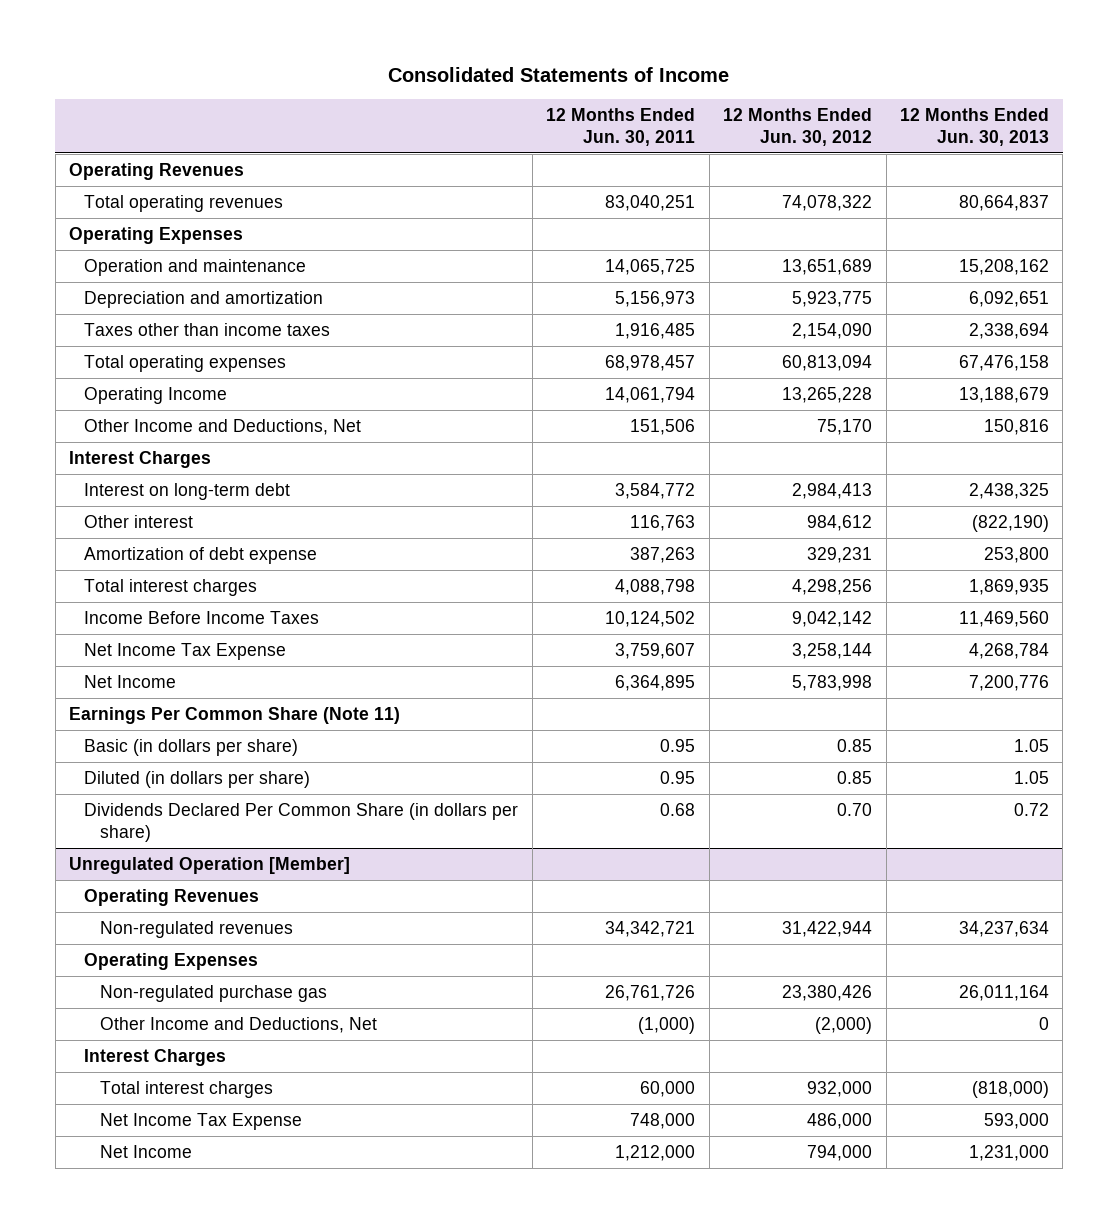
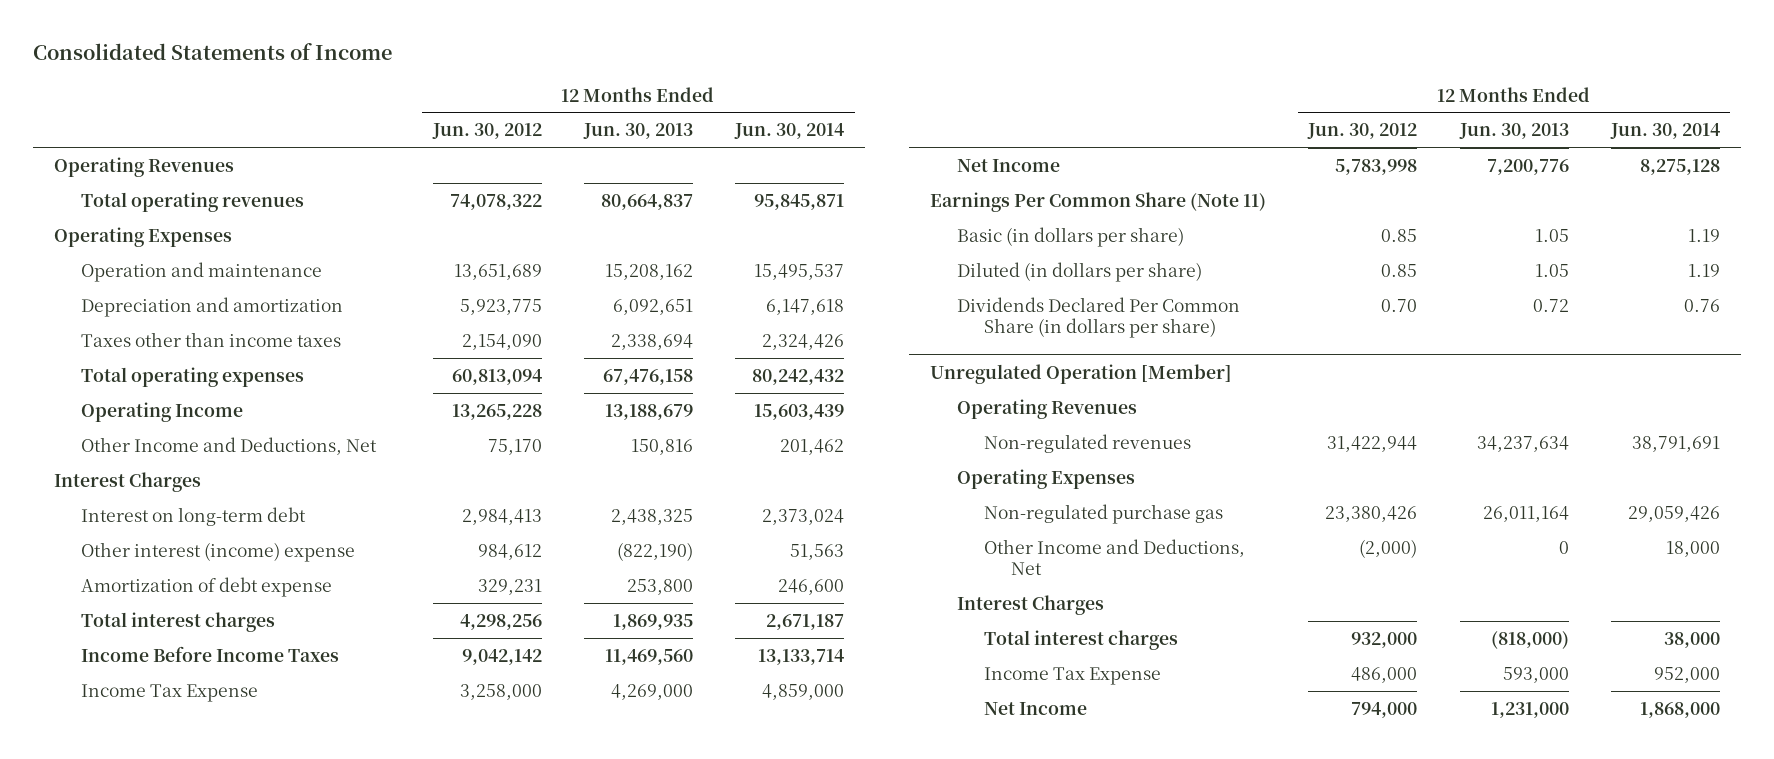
[546,108,696,146] 12 Months Ended Jun. 30, 2011 -> none
none -> [734,123,845,140] Jun. 30, 2014
[84,515,194,529] Other interest -> [81,541,356,562] Other interest (income) expense
[84,643,287,661] Net Income Tax Expense -> [81,683,259,702] Income Tax Expense
[792,643,873,660] 3,258,144 -> [459,683,542,700] 3,258,000
[968,643,1049,660] 4,268,784 -> [610,683,693,700] 4,269,000
[99,1113,302,1131] Net Income Tax Expense -> [983,666,1161,685] Income Tax Expense

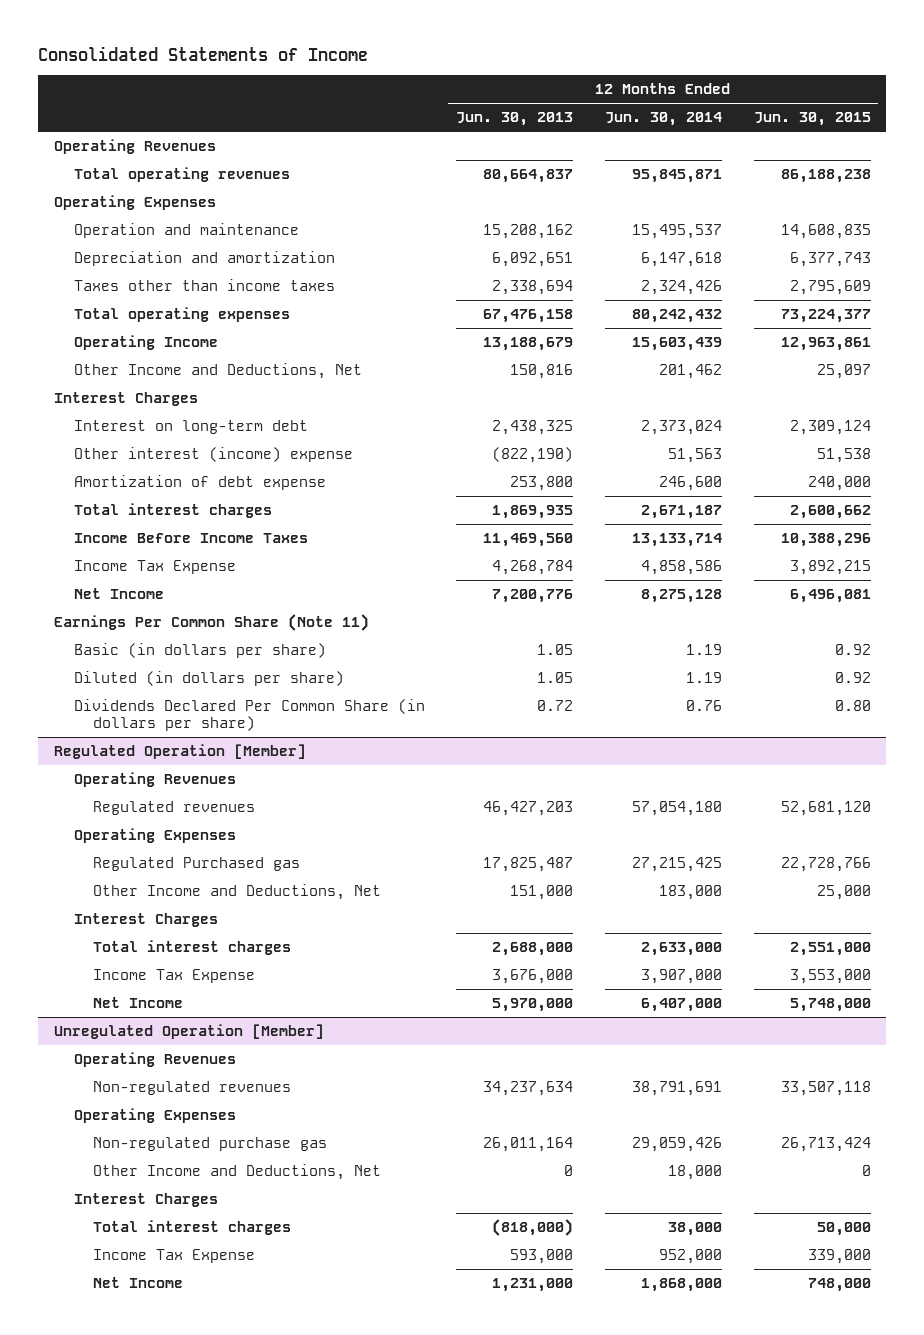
[431,123,542,140] Jun. 30, 2012 -> none
none -> [753,112,871,127] Jun. 30, 2015
[610,683,693,700] 4,269,000 -> [492,560,574,576] 4,268,784
[762,683,845,700] 4,859,000 -> [640,560,722,576] 4,858,586
none -> [53,744,306,760] Regulated Operation [Member]
none -> [73,772,236,788] Operating Revenues
none -> [93,801,256,816] Regulated revenues
none -> [73,828,236,844] Operating Expenses
none -> [93,857,301,872] Regulated Purchased gas
none -> [93,884,382,901] Other Income and Deductions, Net
none -> [73,913,218,928] Interest Charges
none -> [93,940,292,956] Total interest charges
none -> [93,969,256,984] Income Tax Expense
none -> [93,997,184,1009] Net Income

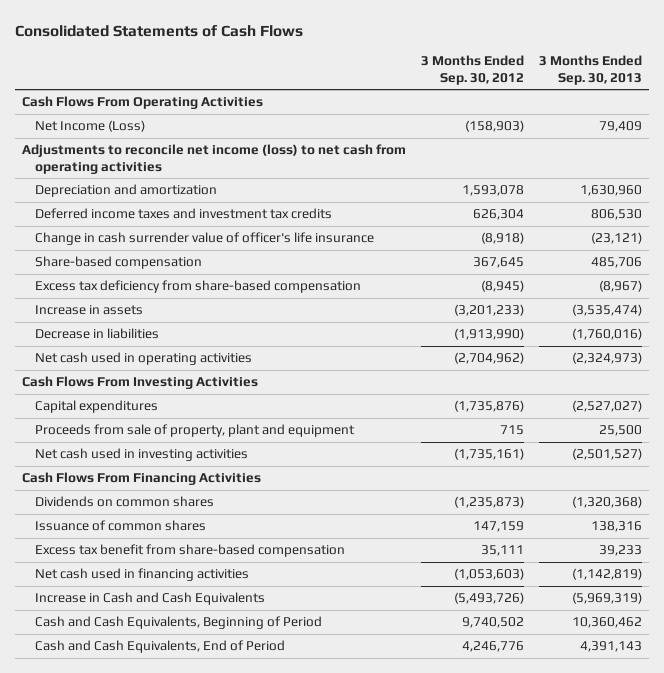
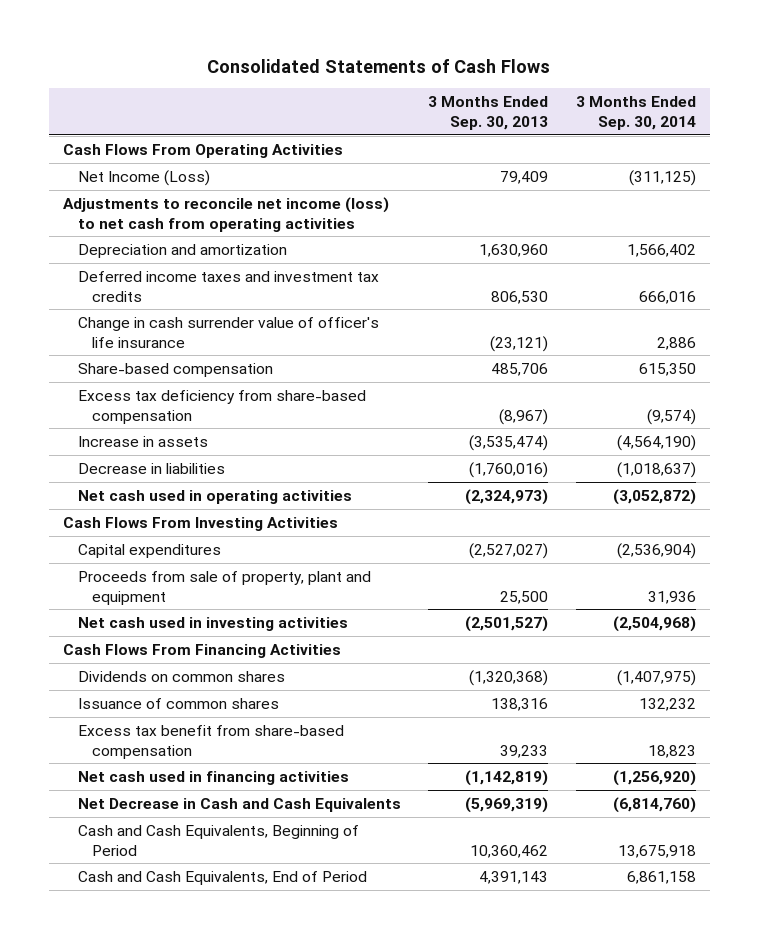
[421,55,525,85] 3 Months Ended Sep. 30, 2012 -> none
none -> [576,96,697,131] 3 Months Ended Sep. 30, 2014
[34,592,265,606] Increase in Cash and Cash Equivalents -> [77,797,401,812] Net Decrease in Cash and Cash Equivalents

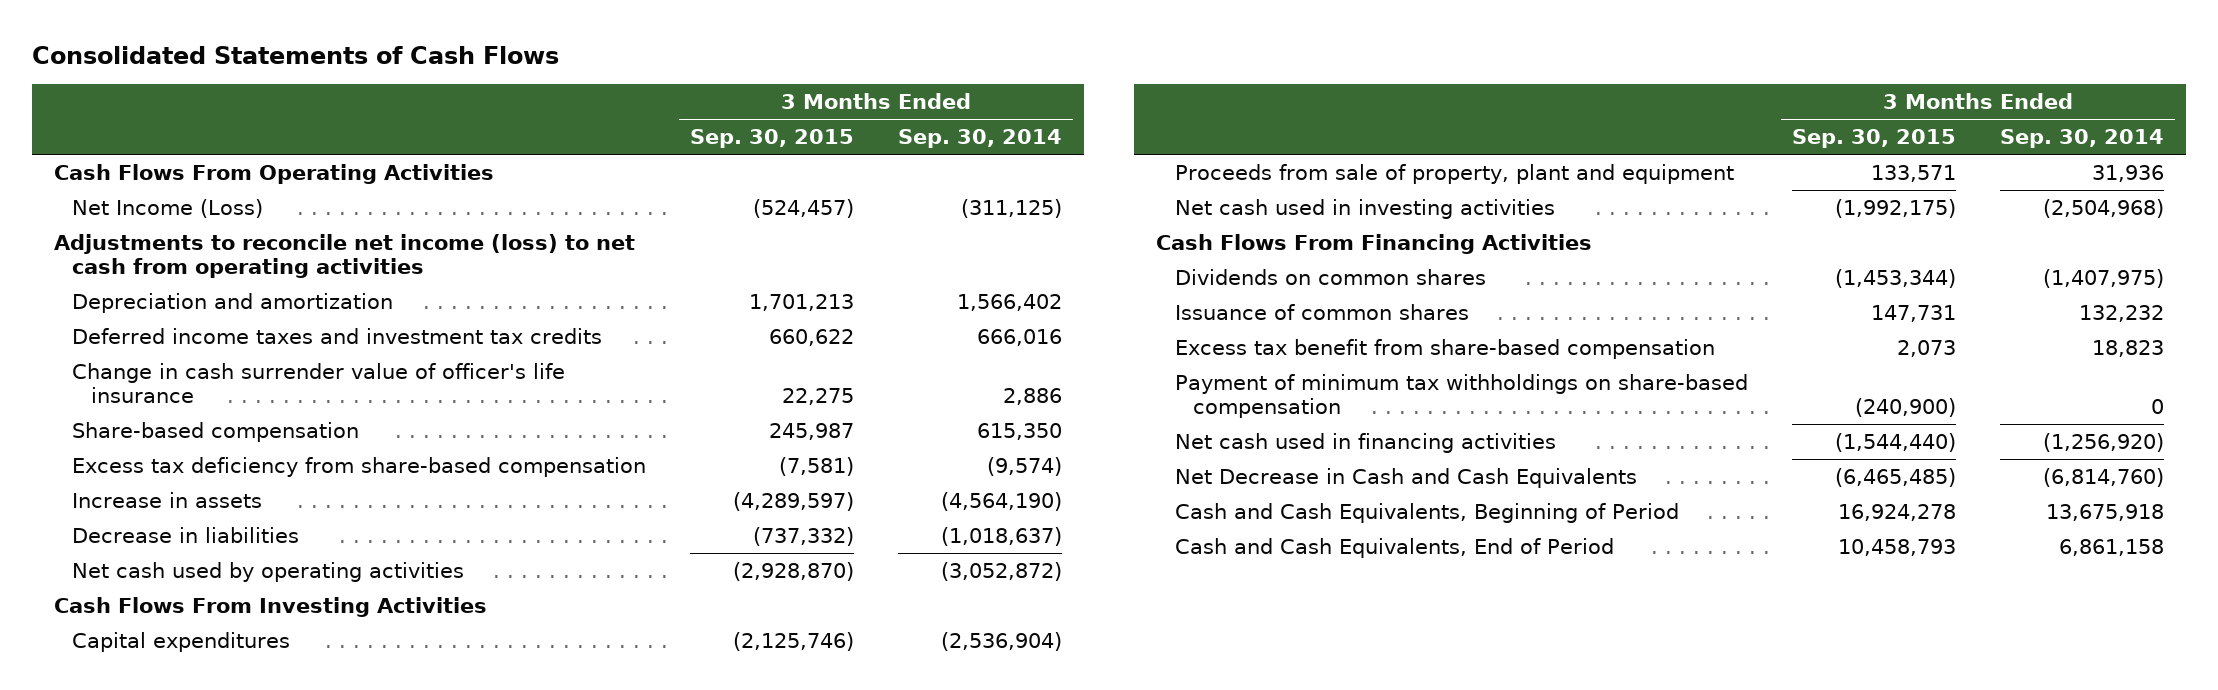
[428,96,549,131] 3 Months Ended Sep. 30, 2013 -> none
none -> [690,129,855,149] Sep. 30, 2015
[77,489,352,504] Net cash used in operating activities -> [72,561,465,582] Net cash used by operating activities
none -> [1174,373,1748,418] Payment of minimum tax withholdings on share-based compensation

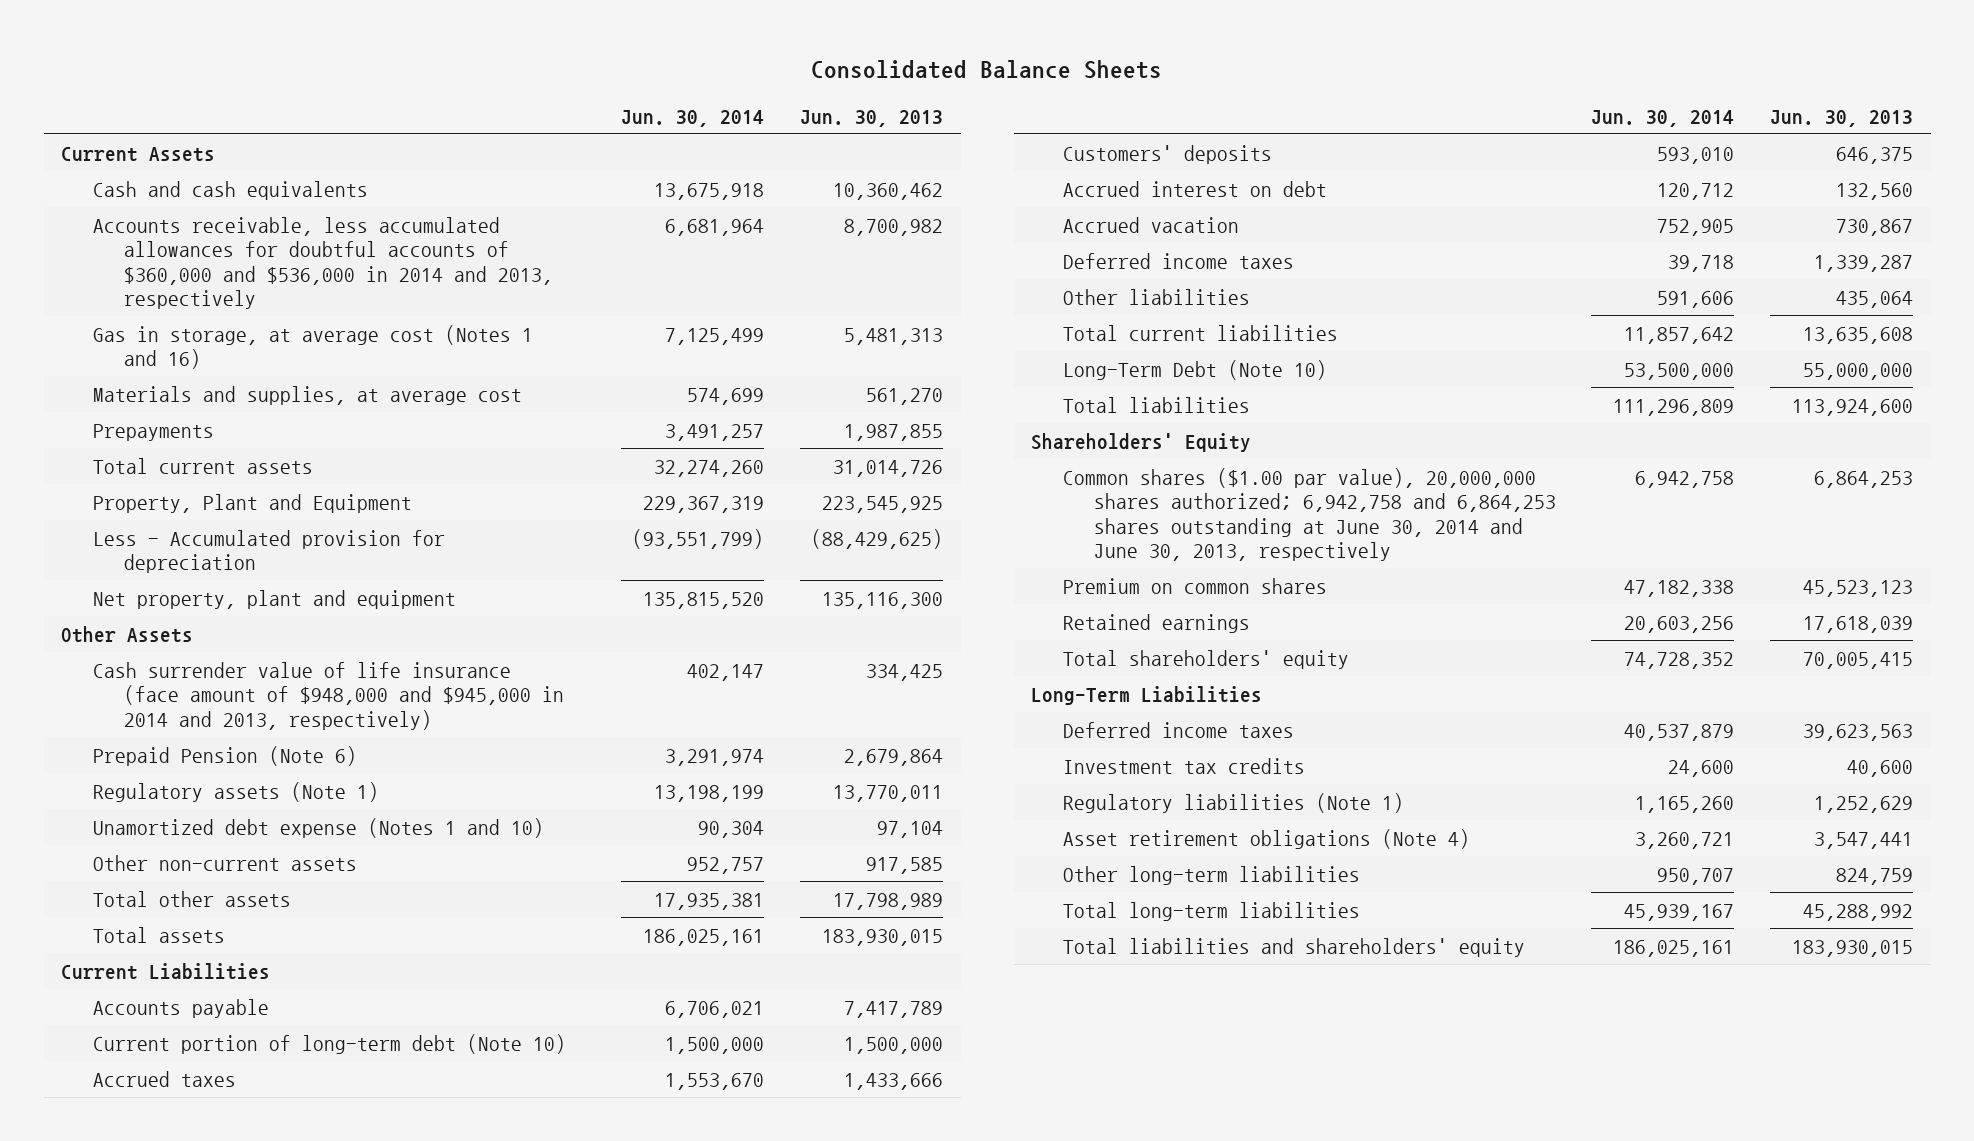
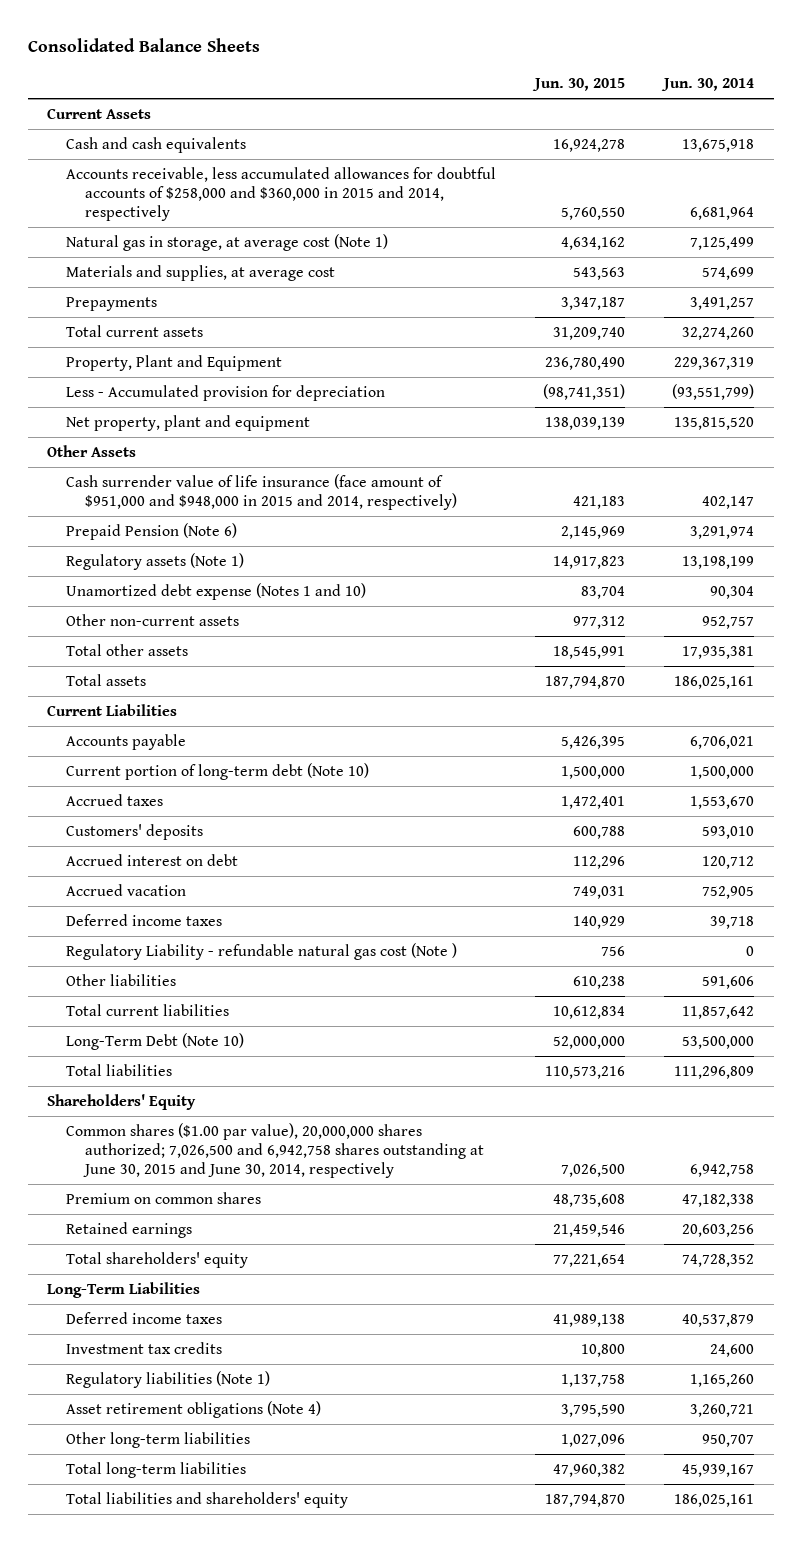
[799,109,943,127] Jun. 30, 2013 -> none
none -> [532,77,626,91] Jun. 30, 2015
[92,216,553,310] Accounts receivable, less accumulated allowances for doubtful accounts of $360,000 and $536,000 in 2014 and 2013, respectively -> [66,167,497,221] Accounts receivable, less accumulated allowances for doubtful accounts of $258,000 and $360,000 in 2015 and 2014, respectively
[92,324,533,370] Gas in storage, at average cost (Notes 1 and 16) -> [66,234,389,252] Natural gas in storage, at average cost (Note 1)
[92,661,564,730] Cash surrender value of life insurance (face amount of $948,000 and $945,000 in 2014 and 2013, respectively) -> [66,474,457,510] Cash surrender value of life insurance (face amount of $951,000 and $948,000 in 2015 and 2014, respectively)
none -> [66,943,458,961] Regulatory Liability - refundable natural gas cost (Note )
[1062,467,1556,562] Common shares ($1.00 par value), 20,000,000 shares authorized; 6,942,758 and 6,864,253 shares outstanding at June 30, 2014 and June 30, 2013, respectively -> [66,1123,484,1178] Common shares ($1.00 par value), 20,000,000 shares authorized; 7,026,500 and 6,942,758 shares outstanding at June 30, 2015 and June 30, 2014, respectively

